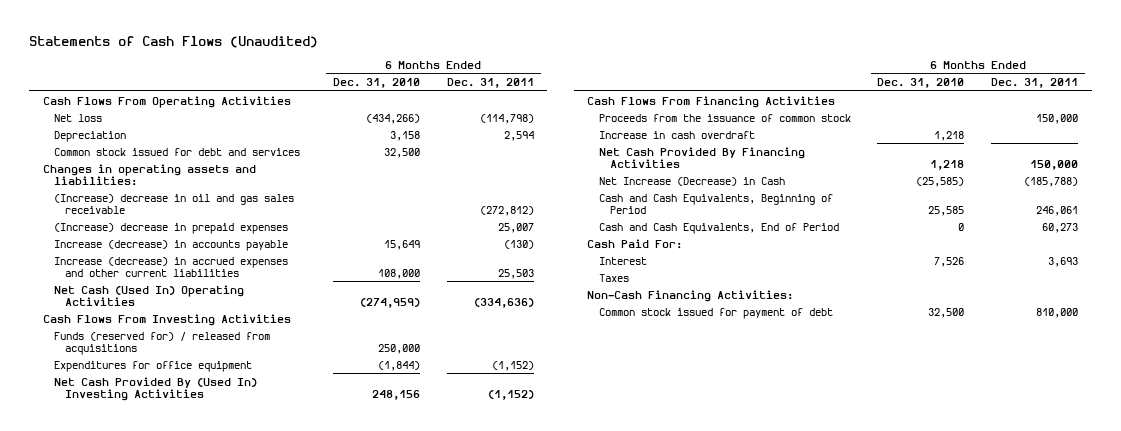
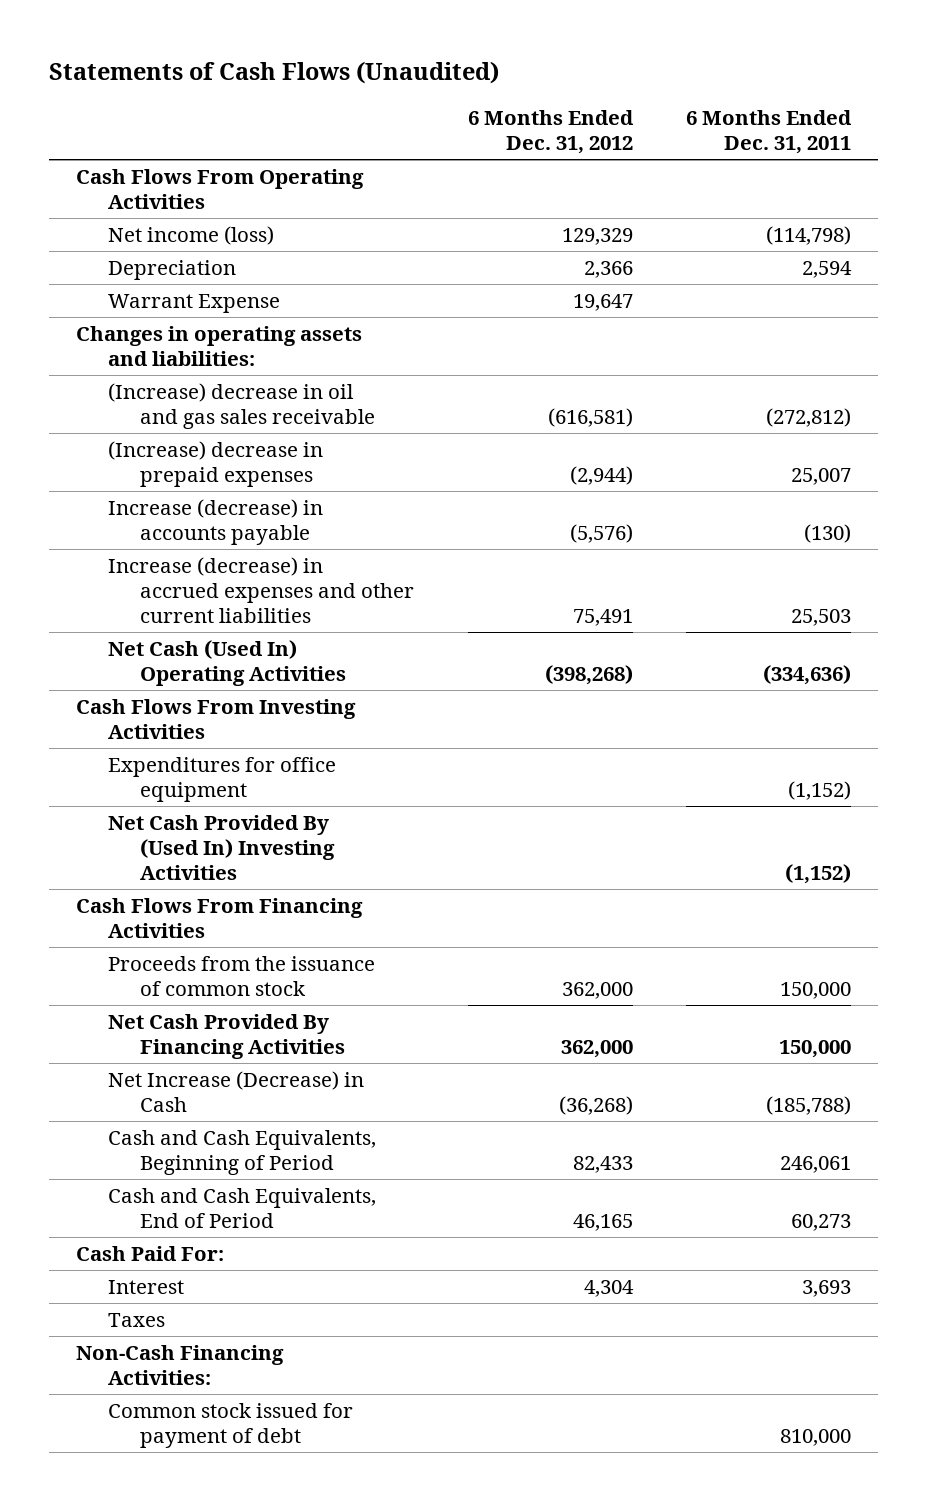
[332,78,420,89] Dec. 31, 2010 -> none
none -> [467,110,634,155] 6 Months Ended Dec. 31, 2012
[53,113,102,122] Net loss -> [107,226,274,246] Net income (loss)
[53,147,300,156] Common stock issued for debt and services -> none
none -> [107,294,280,314] Warrant Expense
[53,331,270,355] Funds (reserved for) / released from acquisitions -> none
[598,130,755,139] Increase in cash overdraft -> none

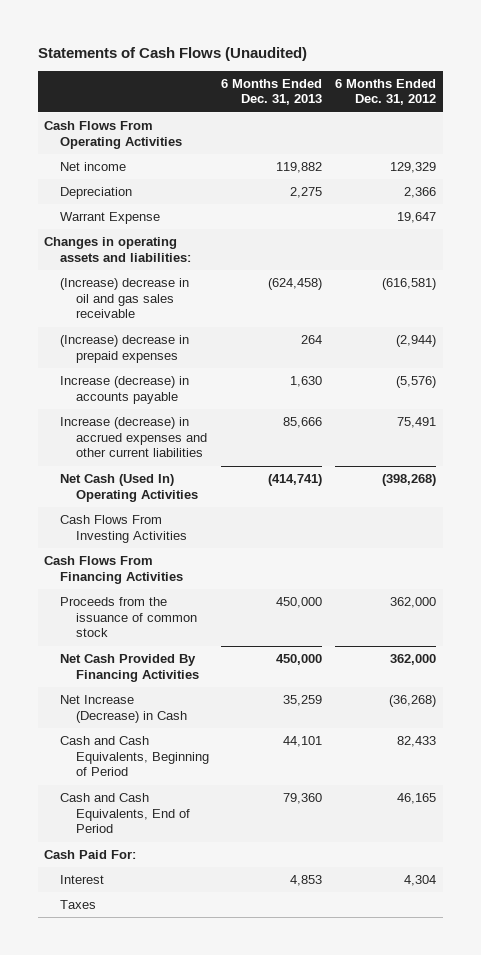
[686,110,853,155] 6 Months Ended Dec. 31, 2011 -> none
none -> [221,78,323,106] 6 Months Ended Dec. 31, 2013
[107,226,274,246] Net income (loss) -> [59,162,126,172] Net income
[107,757,336,803] Expenditures for office equipment -> none
[107,815,335,881] Net Cash Provided By (Used In) Investing Activities -> none
[75,1345,284,1386] Non-Cash Financing Activities: -> none
[107,1403,353,1449] Common stock issued for payment of debt -> none

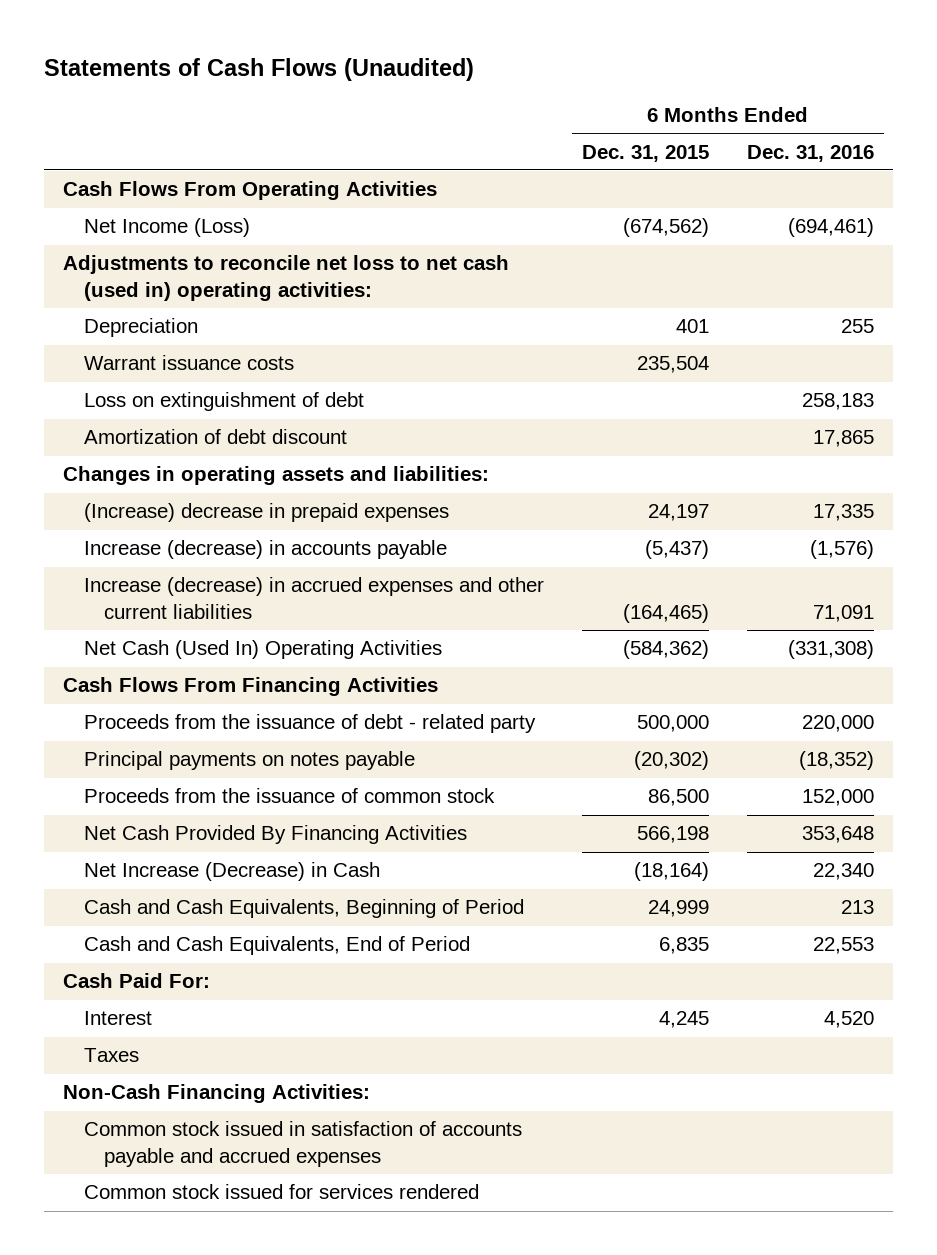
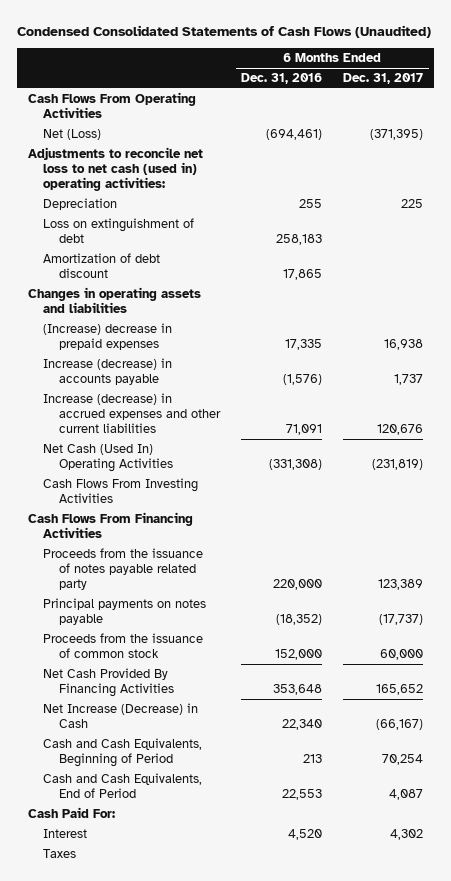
[44,57,475,81] Statements of Cash Flows (Unaudited) -> [16,25,431,39] Condensed Consolidated Statements of Cash Flows (Unaudited)
[581,144,709,162] Dec. 31, 2015 -> none
none -> [343,73,424,85] Dec. 31, 2017
[83,218,250,238] Net Income (Loss) -> [43,129,102,141] Net (Loss)
[83,355,294,371] Warrant issuance costs -> none
[63,466,490,486] Changes in operating assets and liabilities: -> [27,287,201,314] Changes in operating assets and liabilities
none -> [43,478,199,504] Cash Flows From Investing Activities
[83,714,536,734] Proceeds from the issuance of debt - related party -> [43,548,204,590] Proceeds from the issuance of notes payable related party
[63,1084,371,1104] Non-Cash Financing Activities: -> none
[83,1121,522,1167] Common stock issued in satisfaction of accounts payable and accrued expenses -> none
[83,1184,479,1200] Common stock issued for services rendered -> none

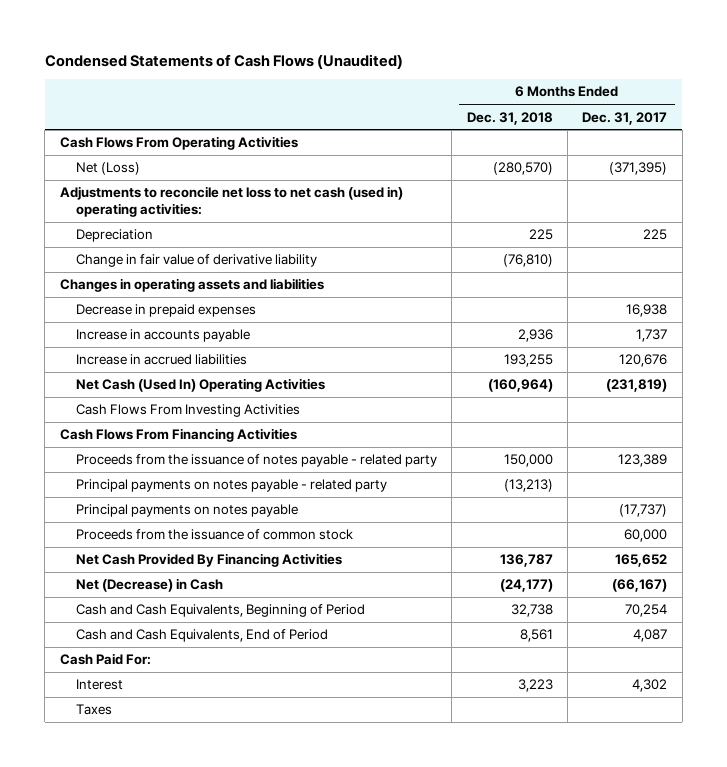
[16,25,431,39] Condensed Consolidated Statements of Cash Flows (Unaudited) -> [44,53,403,69] Condensed Statements of Cash Flows (Unaudited)
[240,73,322,85] Dec. 31, 2016 -> none
none -> [466,111,553,125] Dec. 31, 2018
[43,218,195,244] Loss on extinguishment of debt -> none
[43,253,161,279] Amortization of debt discount -> none
none -> [76,254,318,268] Change in fair value of derivative liability
[43,323,173,351] (Increase) decrease in prepaid expenses -> [76,304,257,318] Decrease in prepaid expenses
[43,358,173,386] Increase (decrease) in accounts payable -> [76,329,251,343] Increase in accounts payable
[43,393,221,433] Increase (decrease) in accrued expenses and other current liabilities -> [76,354,248,366] Increase in accrued liabilities
[43,548,204,590] Proceeds from the issuance of notes payable related party -> [76,454,438,468] Proceeds from the issuance of notes payable - related party
none -> [76,479,388,493] Principal payments on notes payable - related party
[43,703,199,729] Net Increase (Decrease) in Cash -> [76,578,224,593] Net (Decrease) in Cash

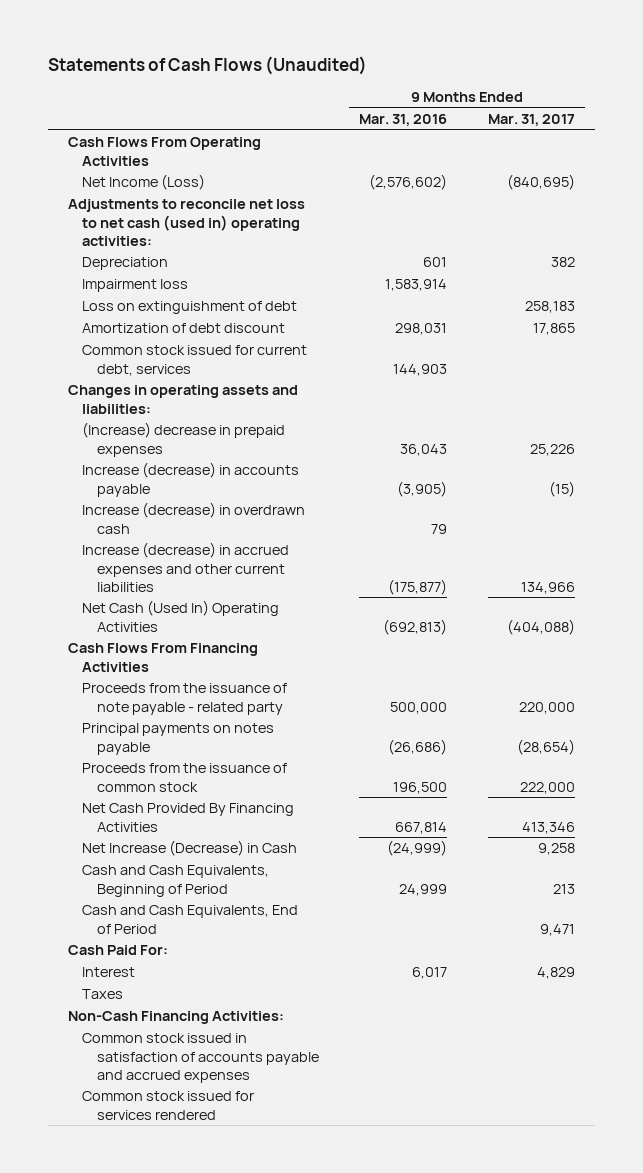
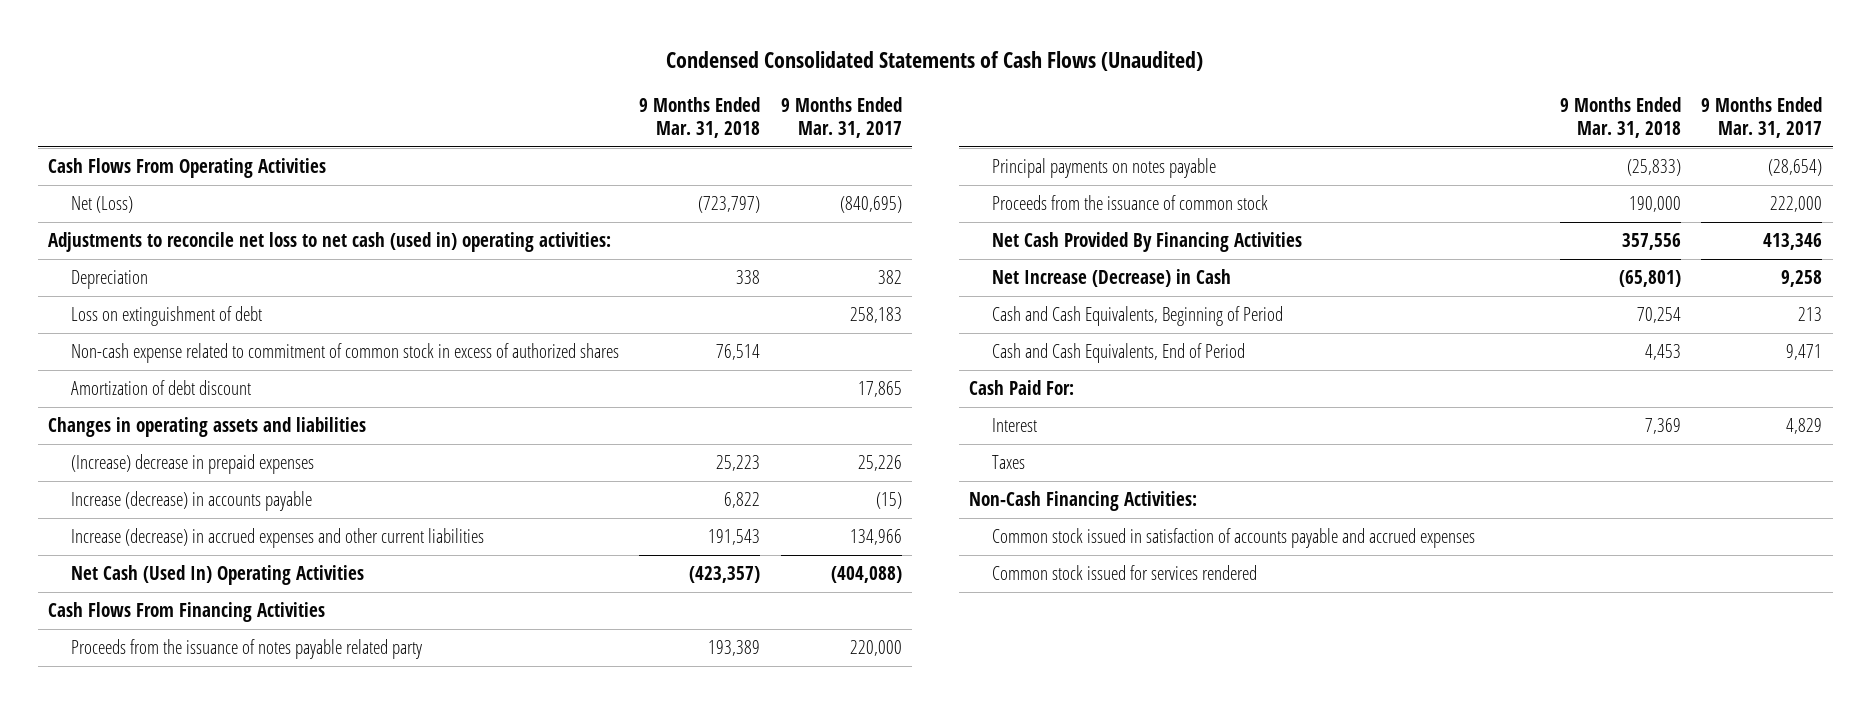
[47,55,367,75] Statements of Cash Flows (Unaudited) -> [666,50,1204,71] Condensed Consolidated Statements of Cash Flows (Unaudited)
[359,113,448,126] Mar. 31, 2016 -> none
none -> [639,97,761,139] 9 Months Ended Mar. 31, 2018
[82,174,206,191] Net Income (Loss) -> [71,196,134,214] Net (Loss)
[82,279,189,293] Impairment loss -> none
none -> [71,343,620,364] Non-cash expense related to commitment of common stock in excess of authorized shares
[82,345,308,376] Common stock issued for current debt, services -> none
[68,385,299,414] Changes in operating assets and liabilities: -> [48,417,367,438] Changes in operating assets and liabilities
[82,502,306,534] Increase (decrease) in overdrawn cash -> none
[82,683,288,715] Proceeds from the issuance of note payable - related party -> [71,639,423,660] Proceeds from the issuance of notes payable related party

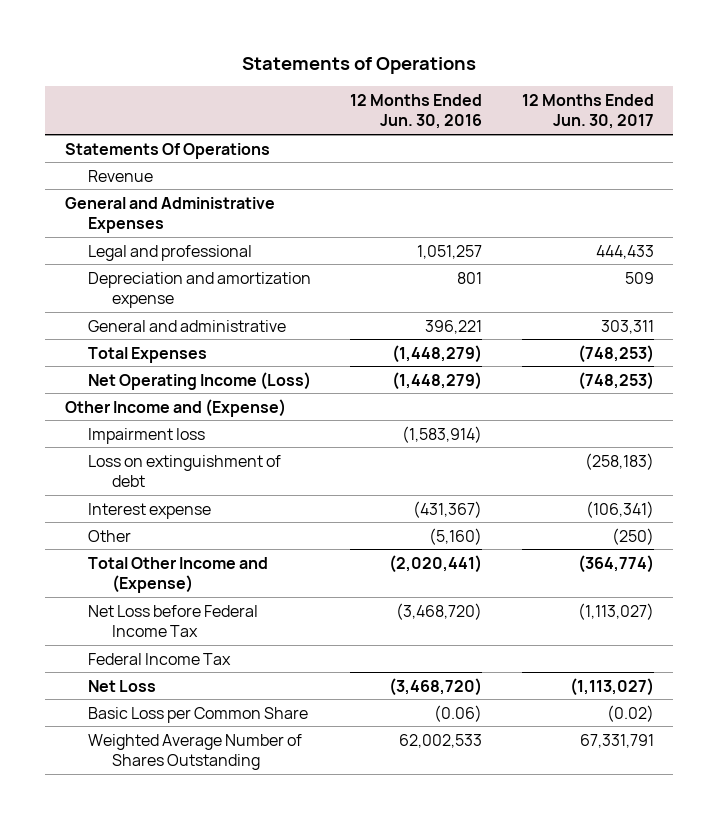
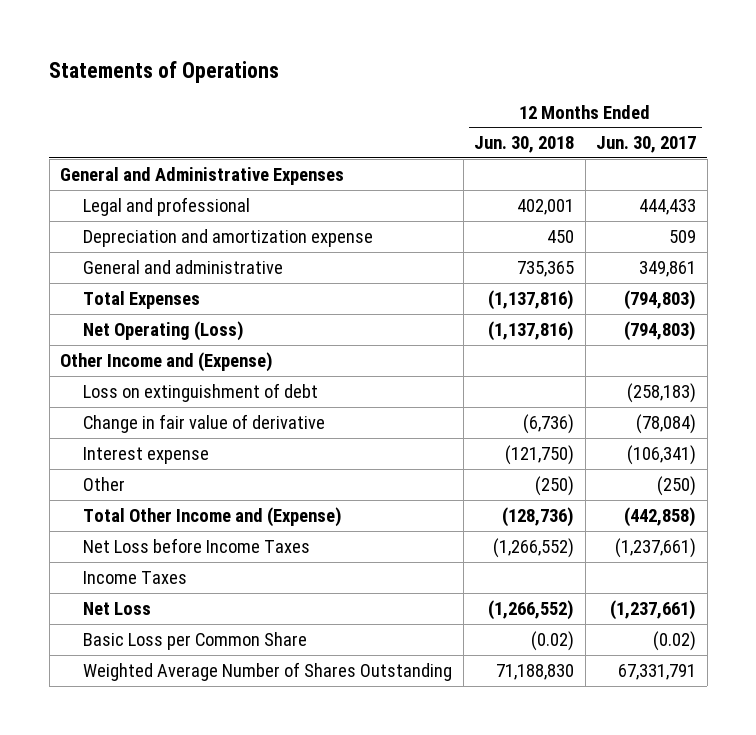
[350,93,483,130] 12 Months Ended Jun. 30, 2016 -> none
none -> [474,136,575,154] Jun. 30, 2018
[64,142,270,159] Statements Of Operations -> none
[88,169,154,182] Revenue -> none
[600,319,654,334] 303,311 -> [639,260,697,277] 349,861
[577,344,654,363] (748,253) -> [624,289,697,310] (794,803)
[88,371,312,390] Net Operating Income (Loss) -> [83,320,245,341] Net Operating (Loss)
[577,371,654,390] (748,253) -> [624,320,697,341] (794,803)
[88,427,206,444] Impairment loss -> none
none -> [83,413,326,433] Change in fair value of derivative
[577,554,654,573] (364,774) -> [624,506,697,527] (442,858)
[88,604,259,638] Net Loss before Federal Income Tax -> [83,537,311,553] Net Loss before Income Taxes
[577,602,654,620] (1,113,027) -> [615,537,697,558] (1,237,661)
[88,652,232,665] Federal Income Tax -> [83,570,188,584] Income Taxes
[569,677,654,696] (1,113,027) -> [610,599,697,620] (1,237,661)

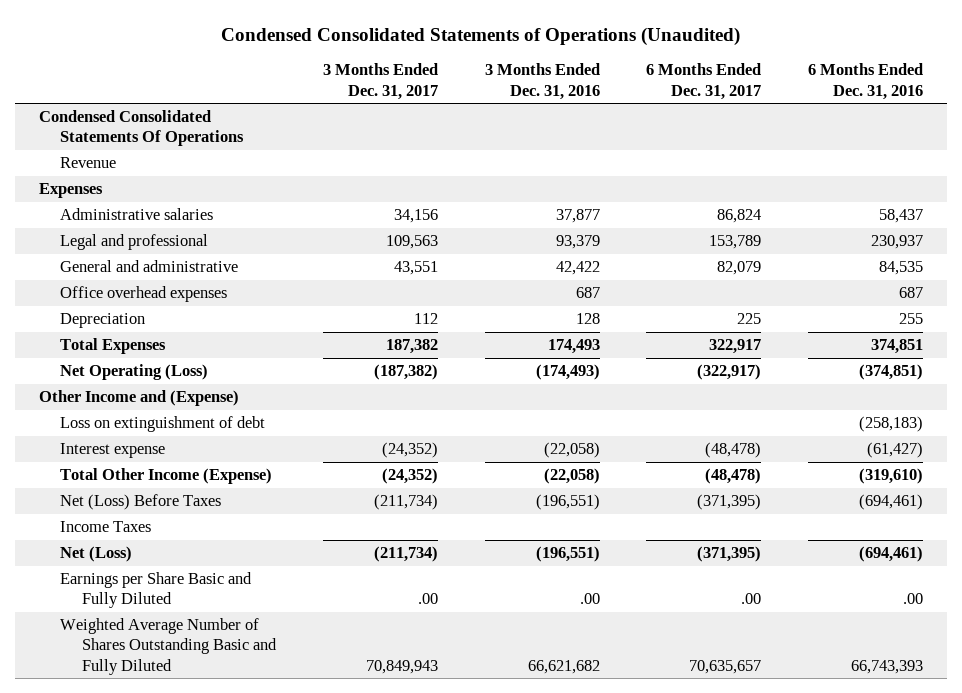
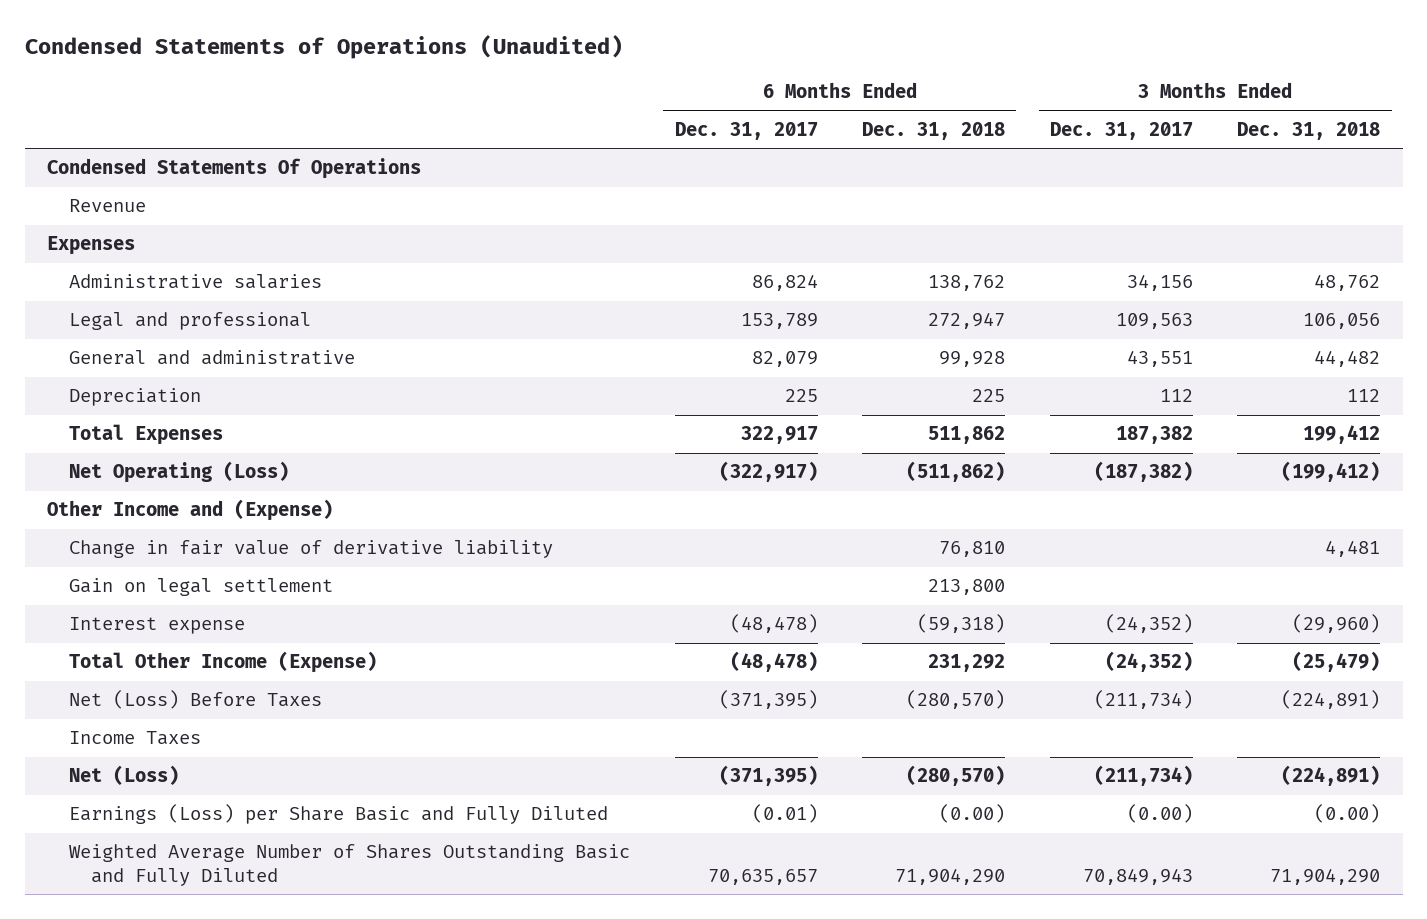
[220,26,740,46] Condensed Consolidated Statements of Operations (Unaudited) -> [24,34,623,59] Condensed Statements of Operations (Unaudited)
[484,63,600,100] 3 Months Ended Dec. 31, 2016 -> none
[808,63,924,100] 6 Months Ended Dec. 31, 2016 -> none
none -> [862,121,1006,140] Dec. 31, 2018
none -> [1237,121,1381,140] Dec. 31, 2018
[38,110,245,147] Condensed Consolidated Statements Of Operations -> [47,158,422,180] Condensed Statements Of Operations
[60,286,228,303] Office overhead expenses -> none
[60,416,266,433] Loss on extinguishment of debt -> none
none -> [68,540,553,559] Change in fair value of derivative liability
none -> [68,578,333,597] Gain on legal settlement
[60,572,253,609] Earnings per Share Basic and Fully Diluted -> [68,804,608,825] Earnings (Loss) per Share Basic and Fully Diluted
[417,593,438,605] .00 -> [1126,804,1193,824] (0.00)
[741,593,762,605] .00 -> [751,804,818,824] (0.01)

